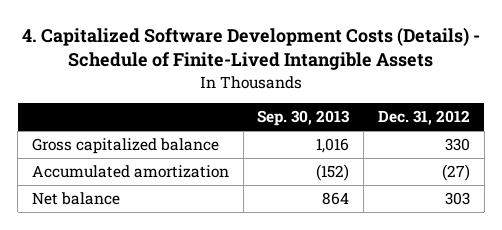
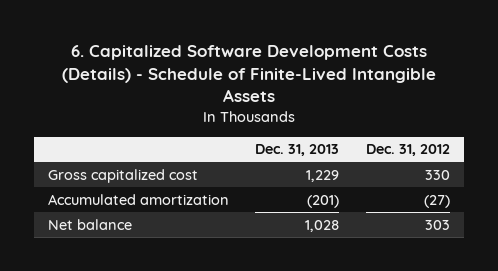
[21,27,480,71] 4. Capitalized Software Development Costs (Details) - Schedule of Finite-Lived Intangible Assets -> [61,44,436,103] 6. Capitalized Software Development Costs (Details) - Schedule of Finite-Lived Intangible Assets
[257,110,351,127] Sep. 30, 2013 -> none
none -> [255,144,340,157] Dec. 31, 2013
[31,138,219,155] Gross capitalized balance -> [47,168,198,183] Gross capitalized cost

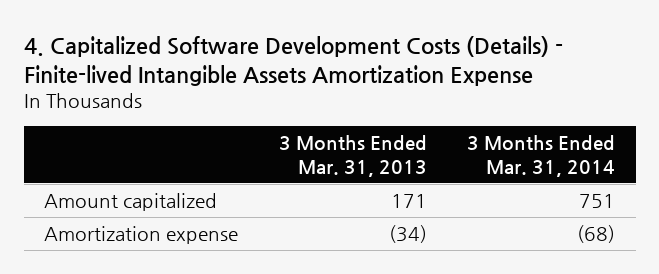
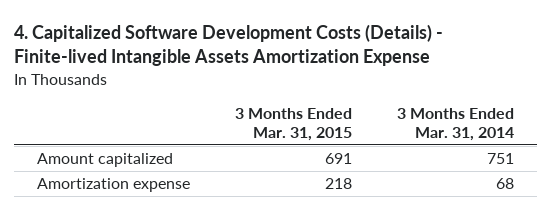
[278,134,427,177] 3 Months Ended Mar. 31, 2013 -> none
none -> [234,107,352,141] 3 Months Ended Mar. 31, 2015
[577,225,616,244] (68) -> [496,178,515,190] 68

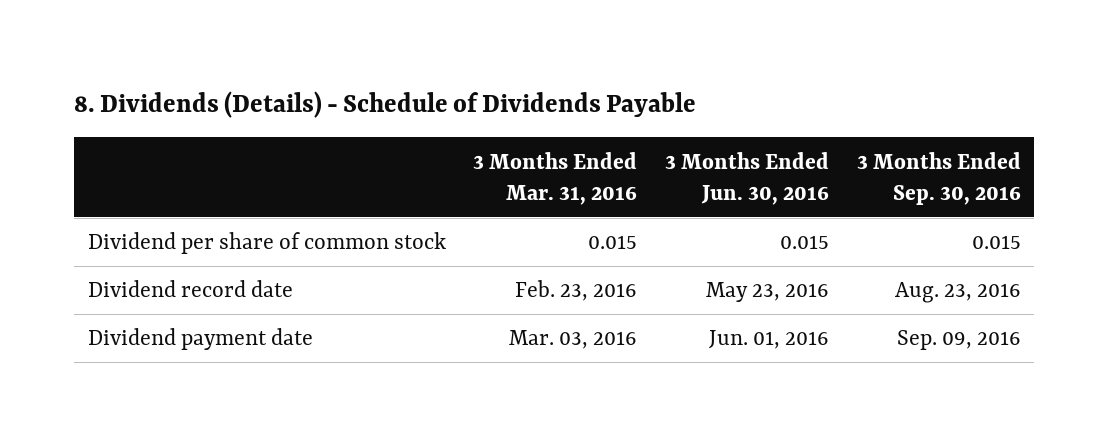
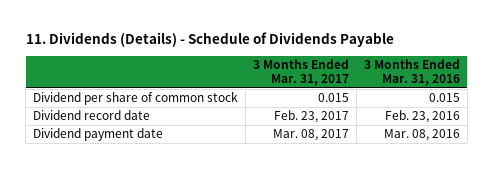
[73,91,696,119] 8. Dividends (Details) - Schedule of Dividends Payable -> [25,32,394,48] 11. Dividends (Details) - Schedule of Dividends Payable
[664,151,829,205] 3 Months Ended Jun. 30, 2016 -> none
[856,151,1021,205] 3 Months Ended Sep. 30, 2016 -> none
none -> [252,59,349,86] 3 Months Ended Mar. 31, 2017
[509,330,638,350] Mar. 03, 2016 -> [383,129,460,142] Mar. 08, 2016

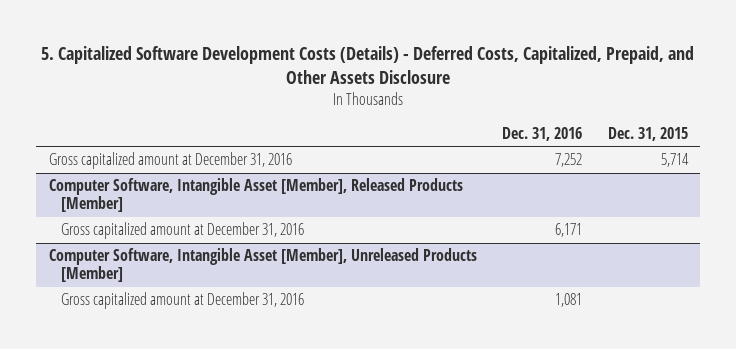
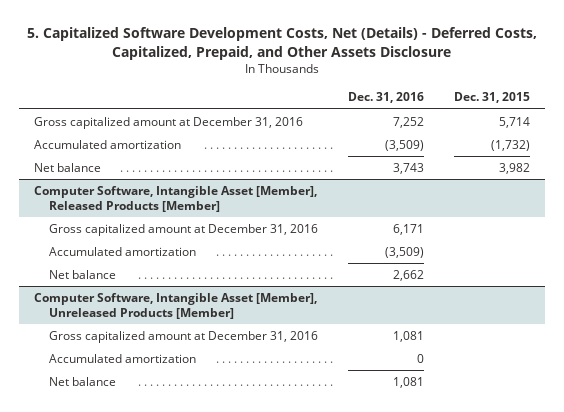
[41,45,695,84] 5. Capitalized Software Development Costs (Details) - Deferred Costs, Capitalized, Prepaid, and Other Assets Disclosure -> [27,27,538,60] 5. Capitalized Software Development Costs, Net (Details) - Deferred Costs, Capitalized, Prepaid, and Other Assets Disclosure
none -> [34,139,182,149] Accumulated amortization
none -> [34,162,102,172] Net balance
none -> [49,246,197,256] Accumulated amortization
none -> [49,269,117,279] Net balance
none -> [49,353,197,363] Accumulated amortization
none -> [49,376,117,386] Net balance

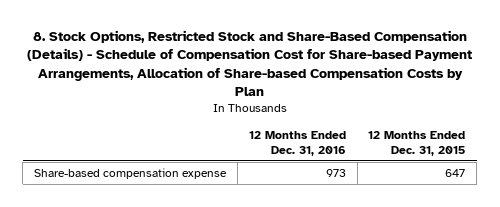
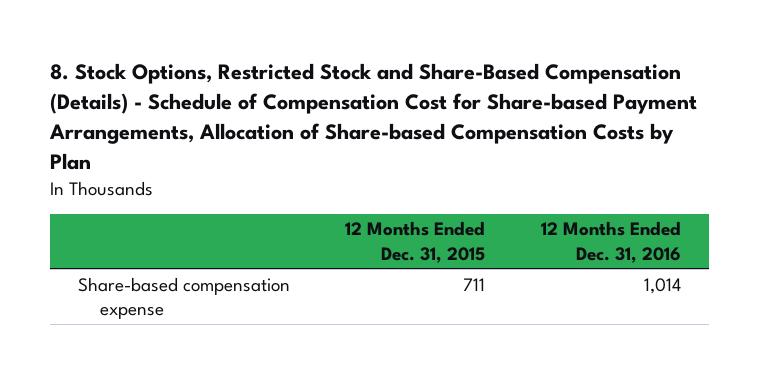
[325,169,346,178] 973 -> [644,277,682,294] 1,014
[445,169,466,178] 647 -> [463,277,486,291] 711

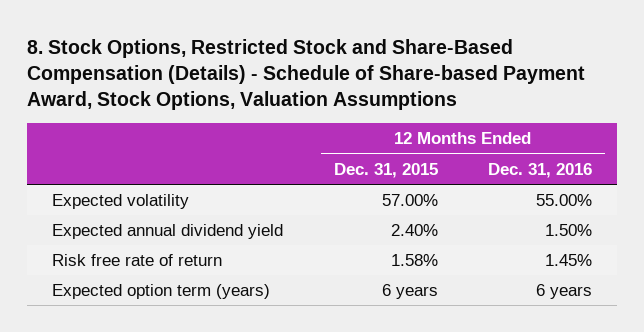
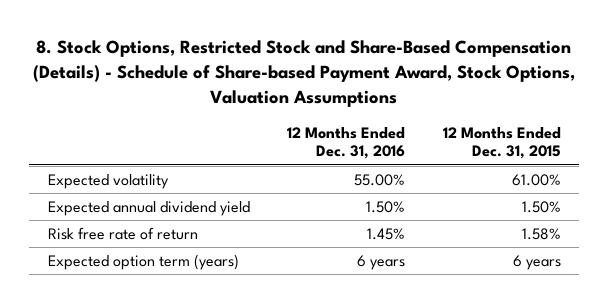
[381,194,438,207] 57.00% -> [511,173,561,186] 61.00%
[390,224,438,237] 2.40% -> [521,200,561,213] 1.50%

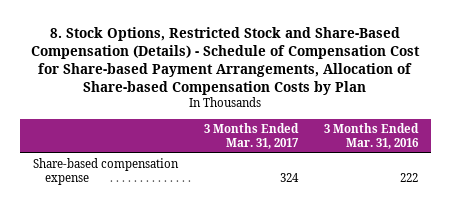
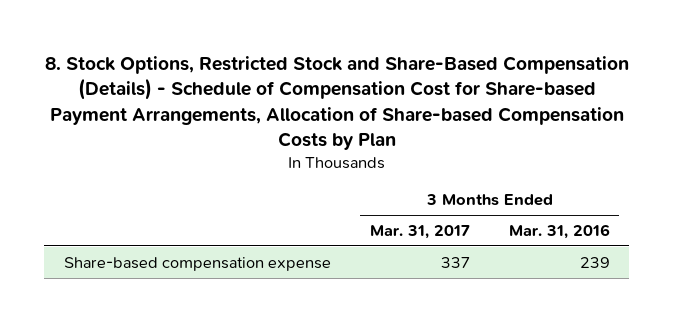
[279,173,299,183] 324 -> [440,256,470,268] 337
[399,173,418,183] 222 -> [579,256,610,268] 239

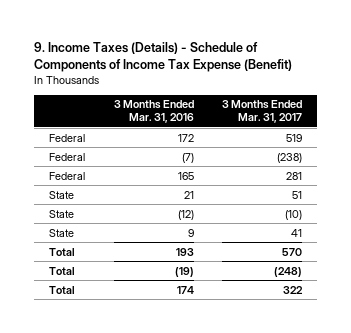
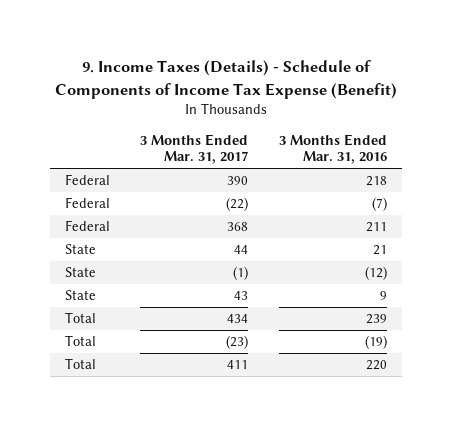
[177,133,194,142] 172 -> [365,176,387,187] 218
[286,133,303,142] 519 -> [227,176,249,186] 390
[277,152,303,163] (238) -> [226,197,249,212] (22)
[177,171,194,180] 165 -> [365,222,387,233] 211
[286,171,303,180] 281 -> [227,222,249,232] 368
[292,190,303,199] 51 -> [234,245,249,255] 44
[285,209,303,220] (10) -> [233,266,249,281] (1)
[291,228,303,237] 41 -> [234,291,249,301] 43
[175,247,194,256] 193 -> [365,314,387,325] 239
[282,247,303,256] 570 -> [227,314,249,324] 434
[274,266,303,277] (248) -> [226,335,249,350] (23)
[176,285,194,294] 174 -> [365,360,387,371] 220
[283,285,304,294] 322 -> [227,360,249,370] 411

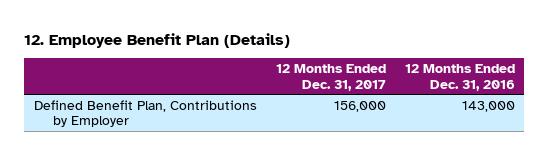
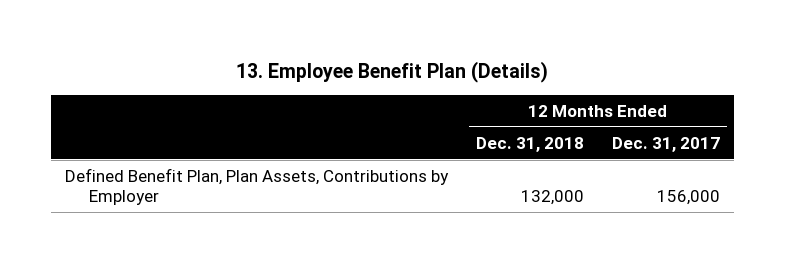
[24,32,291,48] 12. Employee Benefit Plan (Details) -> [236,60,549,83] 13. Employee Benefit Plan (Details)
[404,63,515,91] 12 Months Ended Dec. 31, 2016 -> none
none -> [475,136,584,152] Dec. 31, 2018
[33,99,257,128] Defined Benefit Plan, Contributions by Employer -> [65,168,450,206] Defined Benefit Plan, Plan Assets, Contributions by Employer

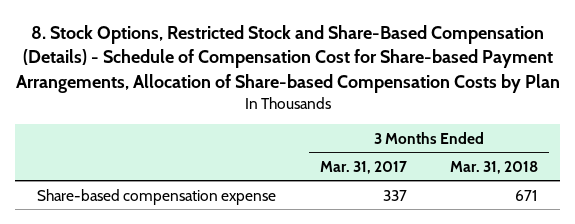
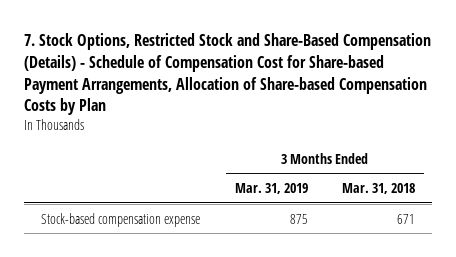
[15,25,560,93] 8. Stock Options, Restricted Stock and Share-Based Compensation (Details) - Schedule of Compensation Cost for Share-based Payment Arrangements, Allocation of Share-based Compensation Costs by Plan -> [23,32,431,116] 7. Stock Options, Restricted Stock and Share-Based Compensation (Details) - Schedule of Compensation Cost for Share-based Payment Arrangements, Allocation of Share-based Compensation Costs by Plan
[319,160,407,174] Mar. 31, 2017 -> none
none -> [234,183,308,195] Mar. 31, 2019
[36,188,276,205] Share-based compensation expense -> [41,212,201,227] Stock-based compensation expense

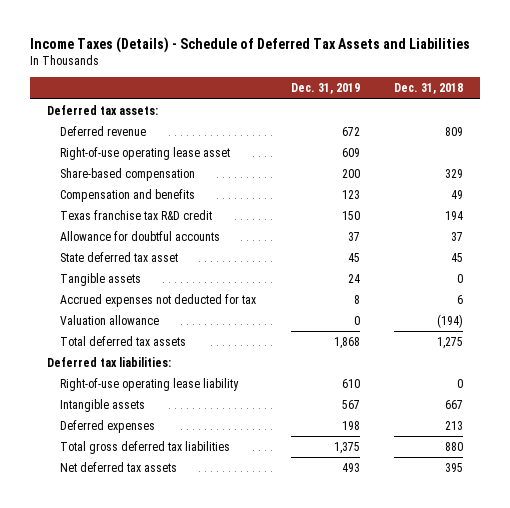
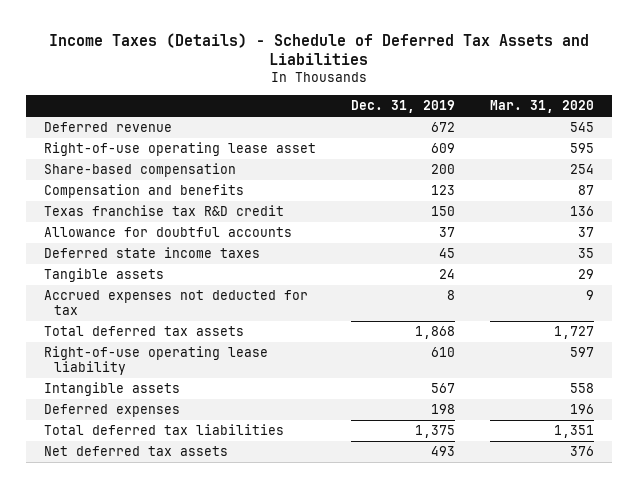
[393,83,463,95] Dec. 31, 2018 -> none
none -> [490,100,595,114] Mar. 31, 2020
[47,104,159,115] Deferred tax assets: -> none
[60,251,179,262] State deferred tax asset -> [43,247,260,259] Deferred state income taxes
[60,314,160,325] Valuation allowance -> none
[47,356,172,367] Deferred tax liabilities: -> none
[60,440,231,454] Total gross deferred tax liabilities -> [43,424,284,436] Total deferred tax liabilities

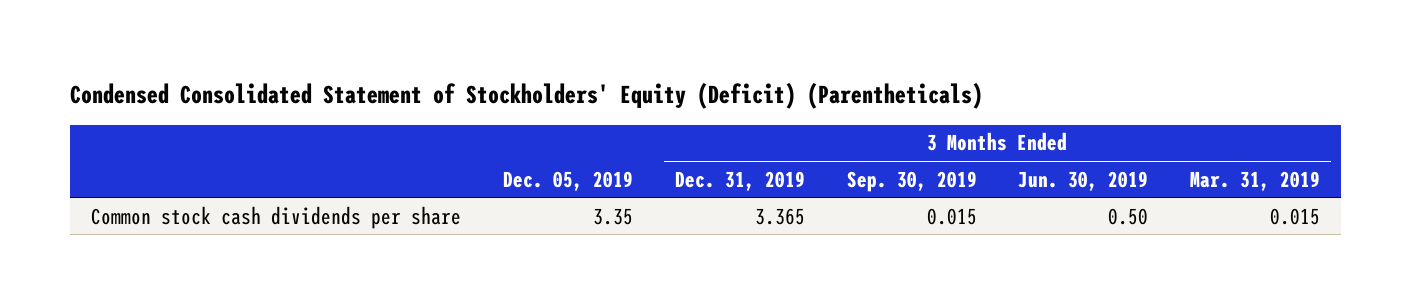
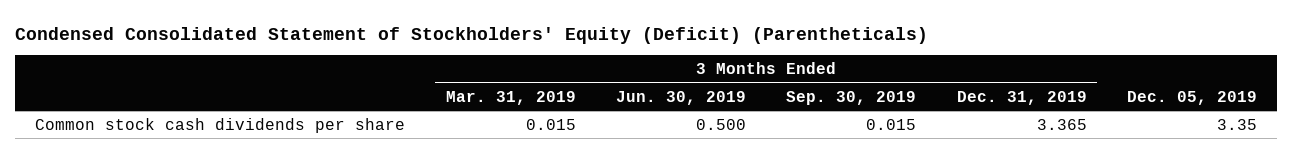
[1108,207,1149,225] 0.50 -> [695,118,746,130] 0.500

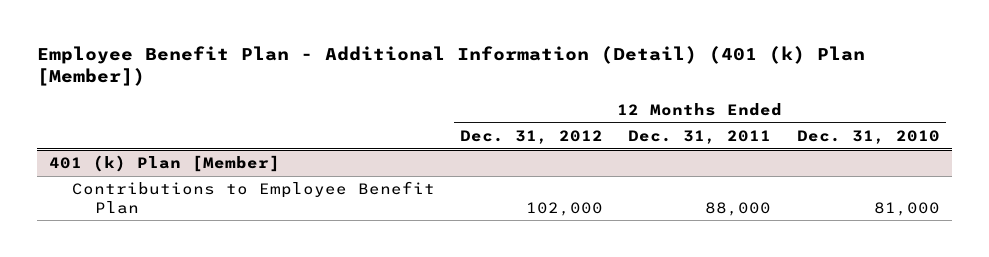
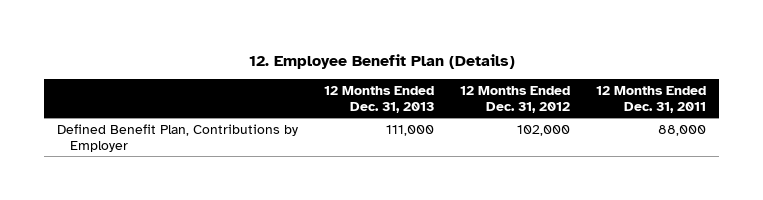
[36,45,865,87] Employee Benefit Plan - Additional Information (Detail) (401 (k) Plan [Member]) -> [248,53,515,69] 12. Employee Benefit Plan (Details)
[796,130,940,145] Dec. 31, 2010 -> none
none -> [324,86,435,113] 12 Months Ended Dec. 31, 2013
[49,155,281,173] 401 (k) Plan [Member] -> none
[72,181,436,214] Contributions to Employee Benefit Plan -> [57,123,299,152] Defined Benefit Plan, Contributions by Employer

